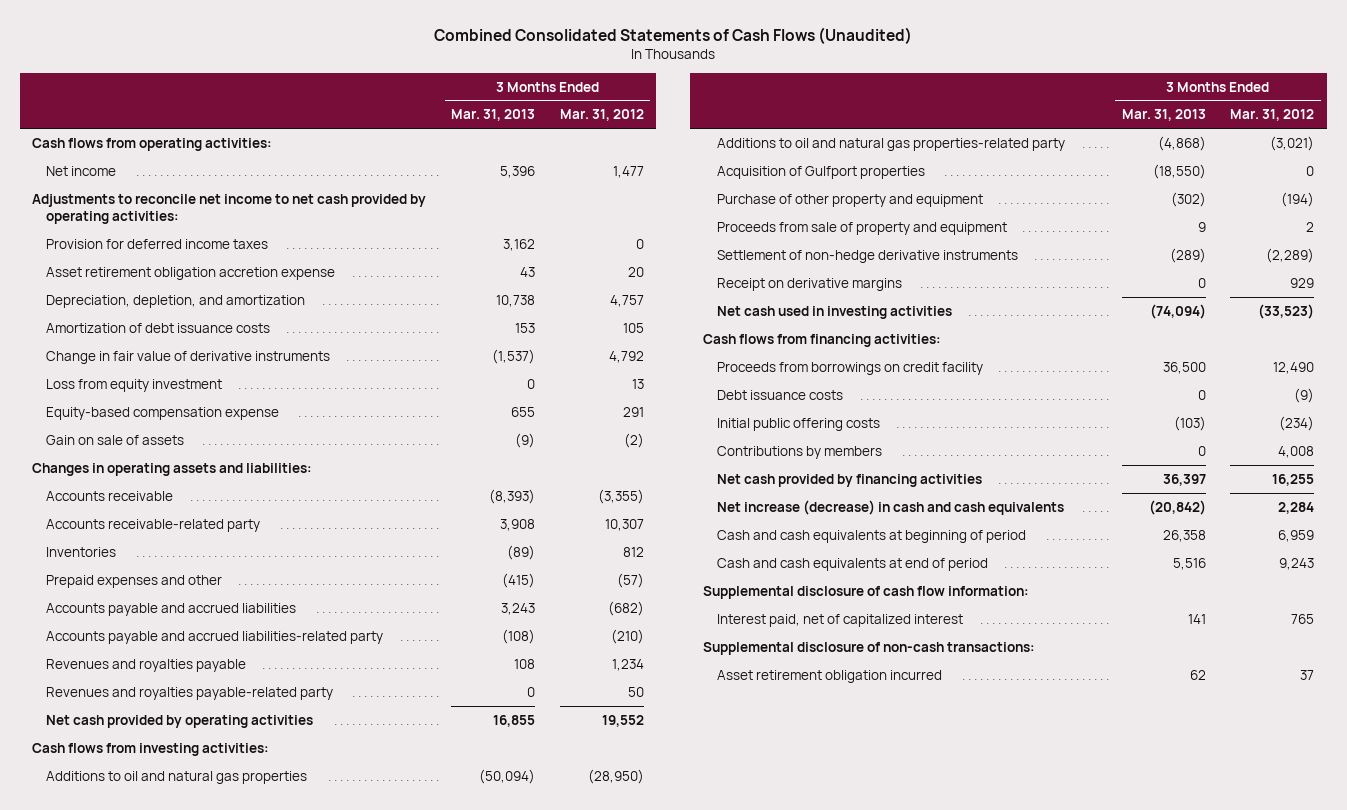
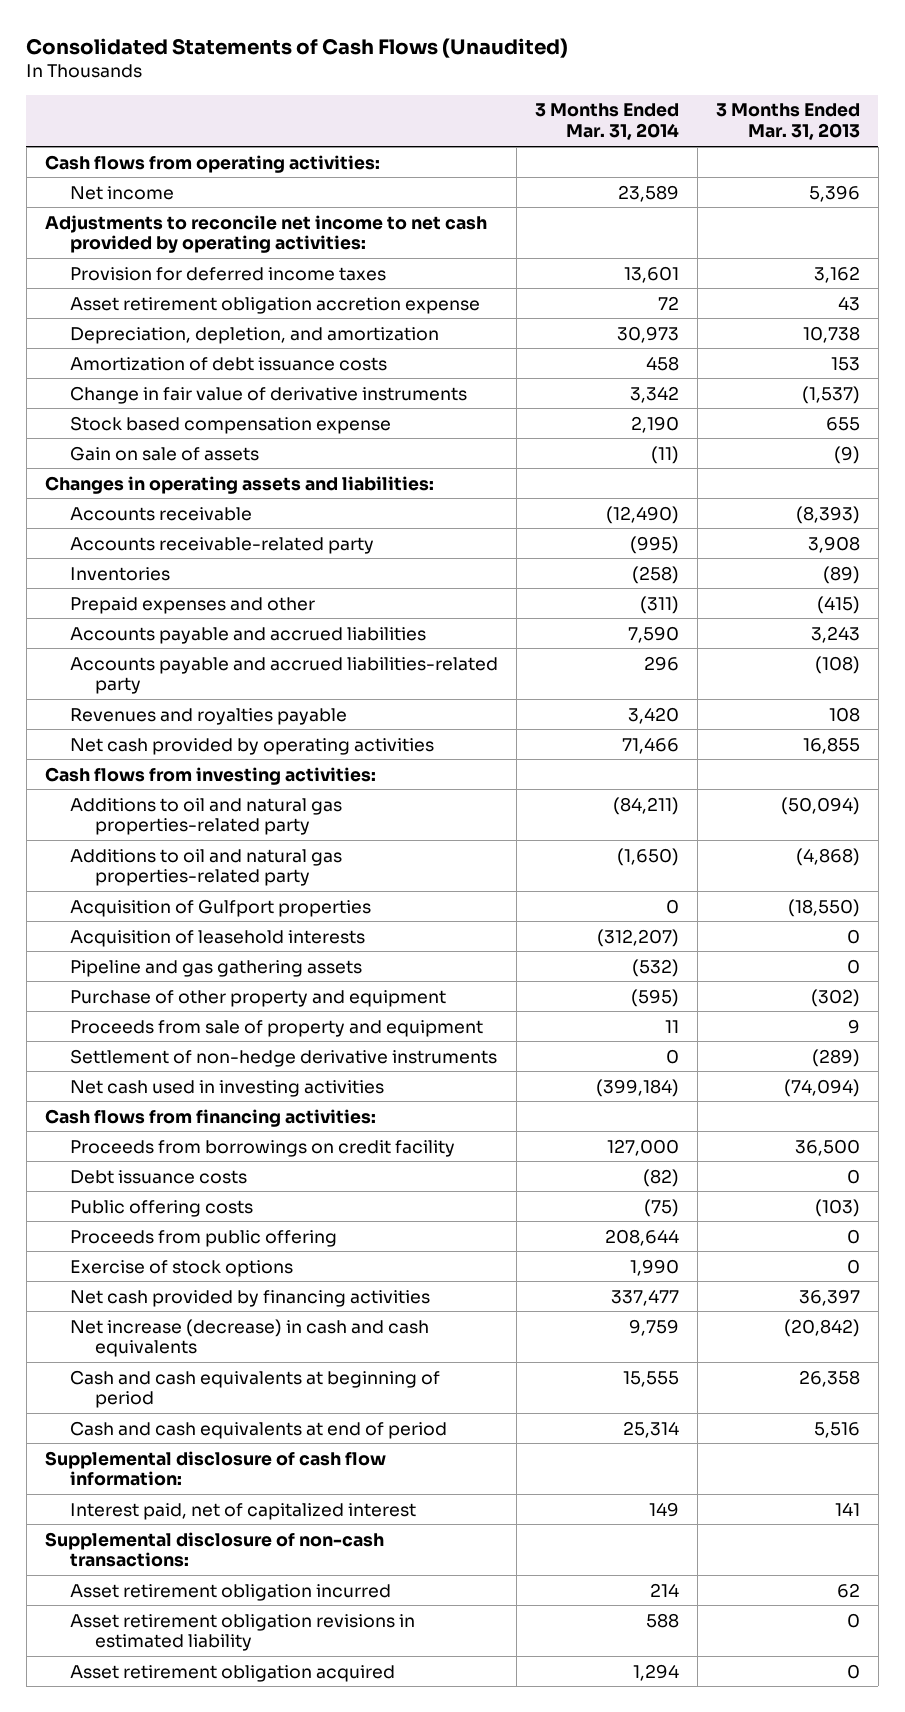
[434,26,913,44] Combined Consolidated Statements of Cash Flows (Unaudited) -> [26,37,569,58] Consolidated Statements of Cash Flows (Unaudited)
[559,109,644,122] Mar. 31, 2012 -> none
none -> [534,103,679,141] 3 Months Ended Mar. 31, 2014
[46,378,223,392] Loss from equity investment -> none
[46,406,280,420] Equity-based compensation expense -> [69,415,391,434] Stock based compensation expense
[46,686,334,700] Revenues and royalties payable-related party -> none
[46,770,308,784] Additions to oil and natural gas properties -> [69,797,342,836] Additions to oil and natural gas properties-related party
none -> [69,929,365,947] Acquisition of leasehold interests
none -> [69,959,362,977] Pipeline and gas gathering assets
[716,277,902,291] Receipt on derivative margins -> none
[716,445,882,459] Contributions by members -> none
[716,417,880,431] Initial public offering costs -> [69,1199,253,1217] Public offering costs
none -> [69,1229,337,1247] Proceeds from public offering
none -> [69,1259,293,1277] Exercise of stock options
none -> [69,1613,415,1652] Asset retirement obligation revisions in estimated liability
none -> [69,1664,395,1682] Asset retirement obligation acquired

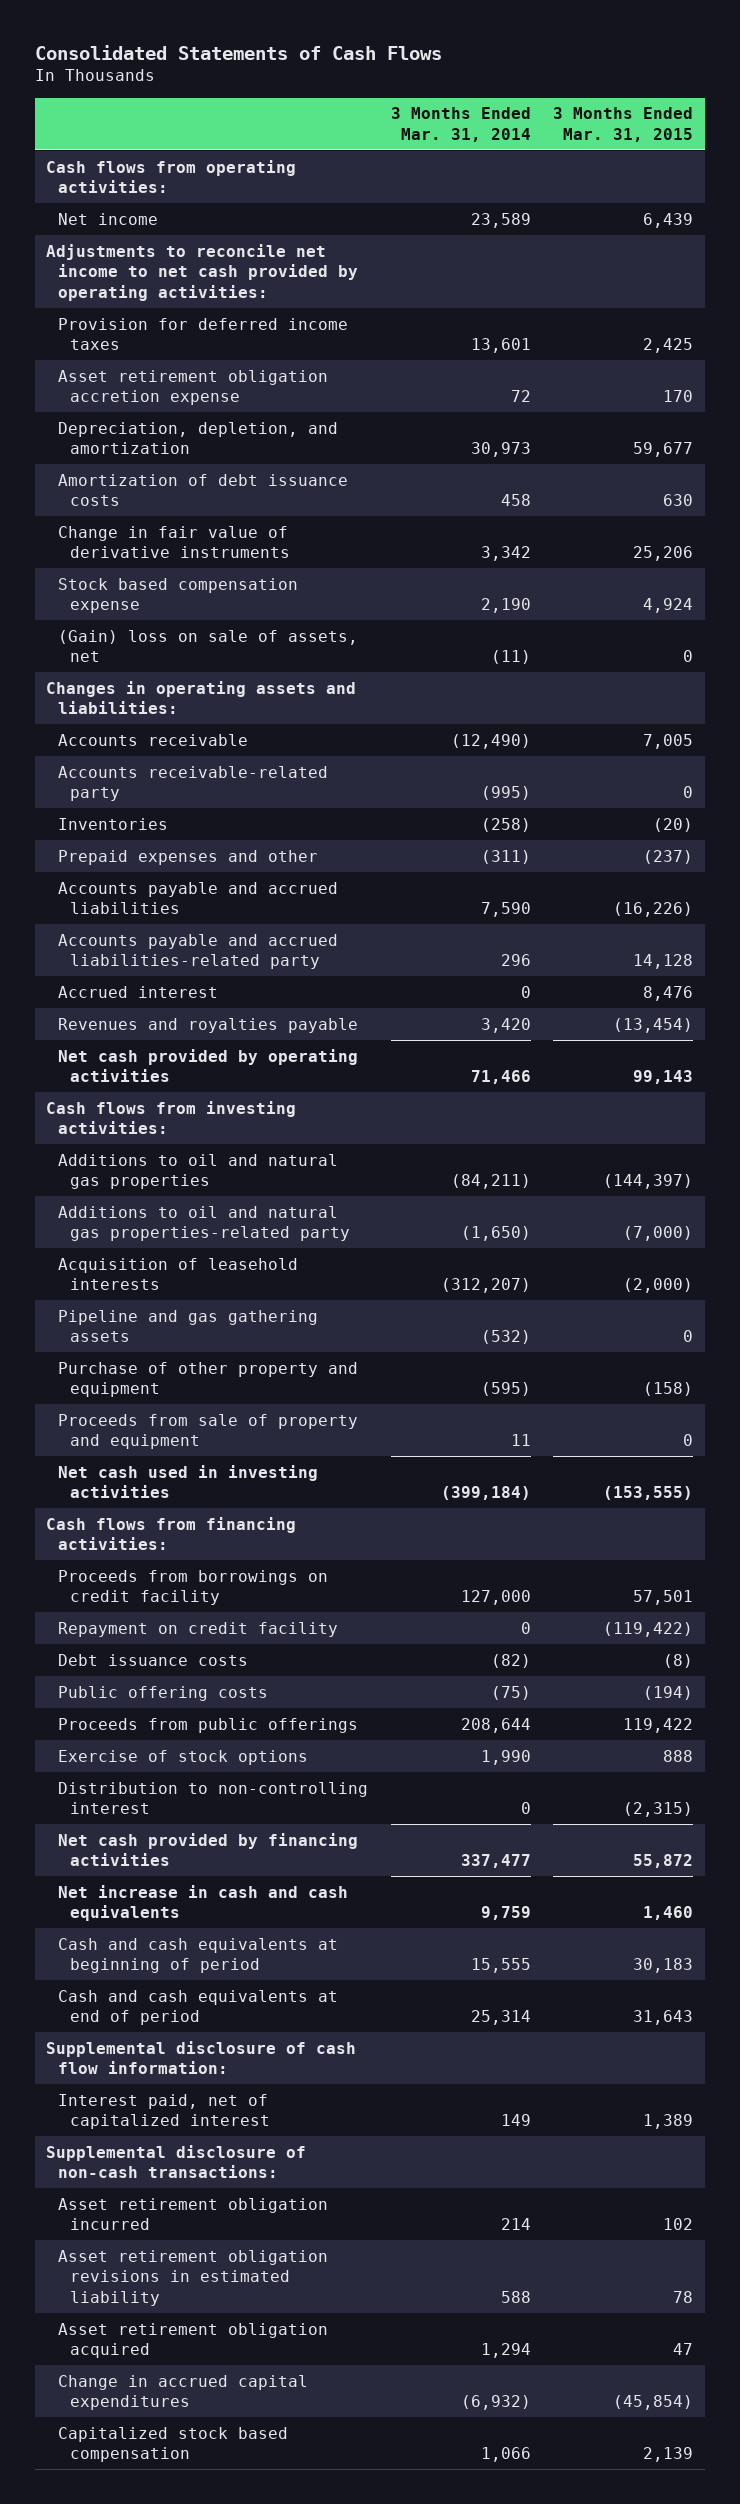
[26,37,569,58] Consolidated Statements of Cash Flows (Unaudited) -> [34,44,442,60] Consolidated Statements of Cash Flows
[715,103,860,141] 3 Months Ended Mar. 31, 2013 -> none
none -> [553,107,694,142] 3 Months Ended Mar. 31, 2015
[69,445,259,461] Gain on sale of assets -> [57,629,358,663] (Gain) loss on sale of assets, net
none -> [57,985,218,998] Accrued interest
[69,797,342,836] Additions to oil and natural gas properties-related party -> [57,1153,338,1190] Additions to oil and natural gas properties
[69,898,371,917] Acquisition of Gulfport properties -> none
[69,1048,497,1067] Settlement of non-hedge derivative instruments -> none
none -> [57,1621,338,1637] Repayment on credit facility
[69,1229,337,1247] Proceeds from public offering -> [57,1717,358,1733] Proceeds from public offerings
none -> [57,1781,368,1815] Distribution to non-controlling interest
[69,1318,429,1358] Net increase (decrease) in cash and cash equivalents -> [57,1884,348,1922] Net increase in cash and cash equivalents
none -> [57,2374,308,2411] Change in accrued capital expenditures
none -> [57,2426,288,2463] Capitalized stock based compensation

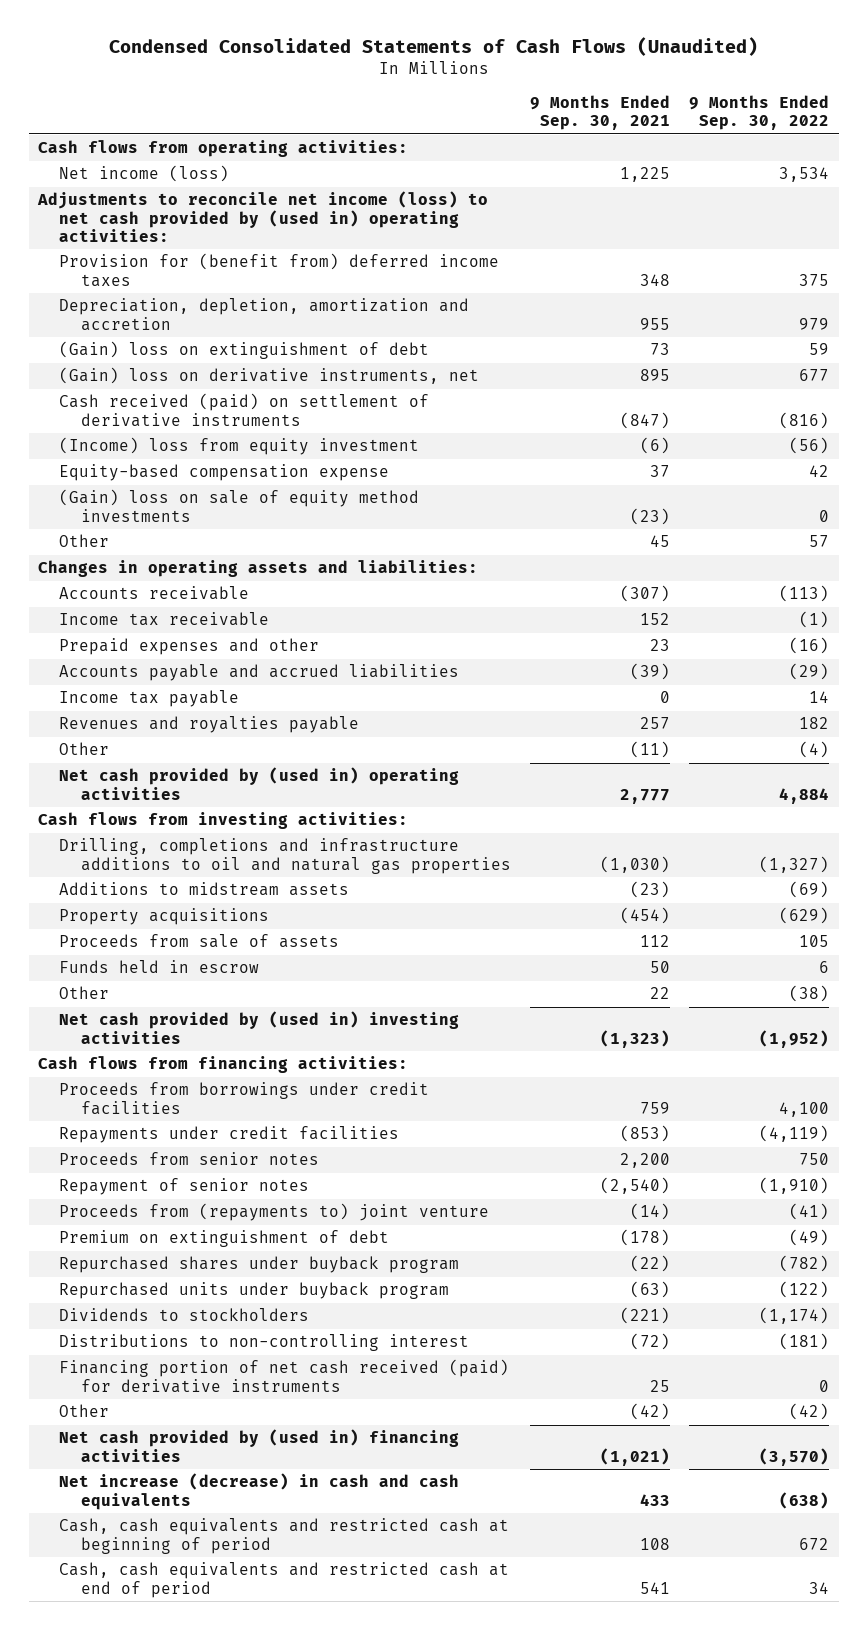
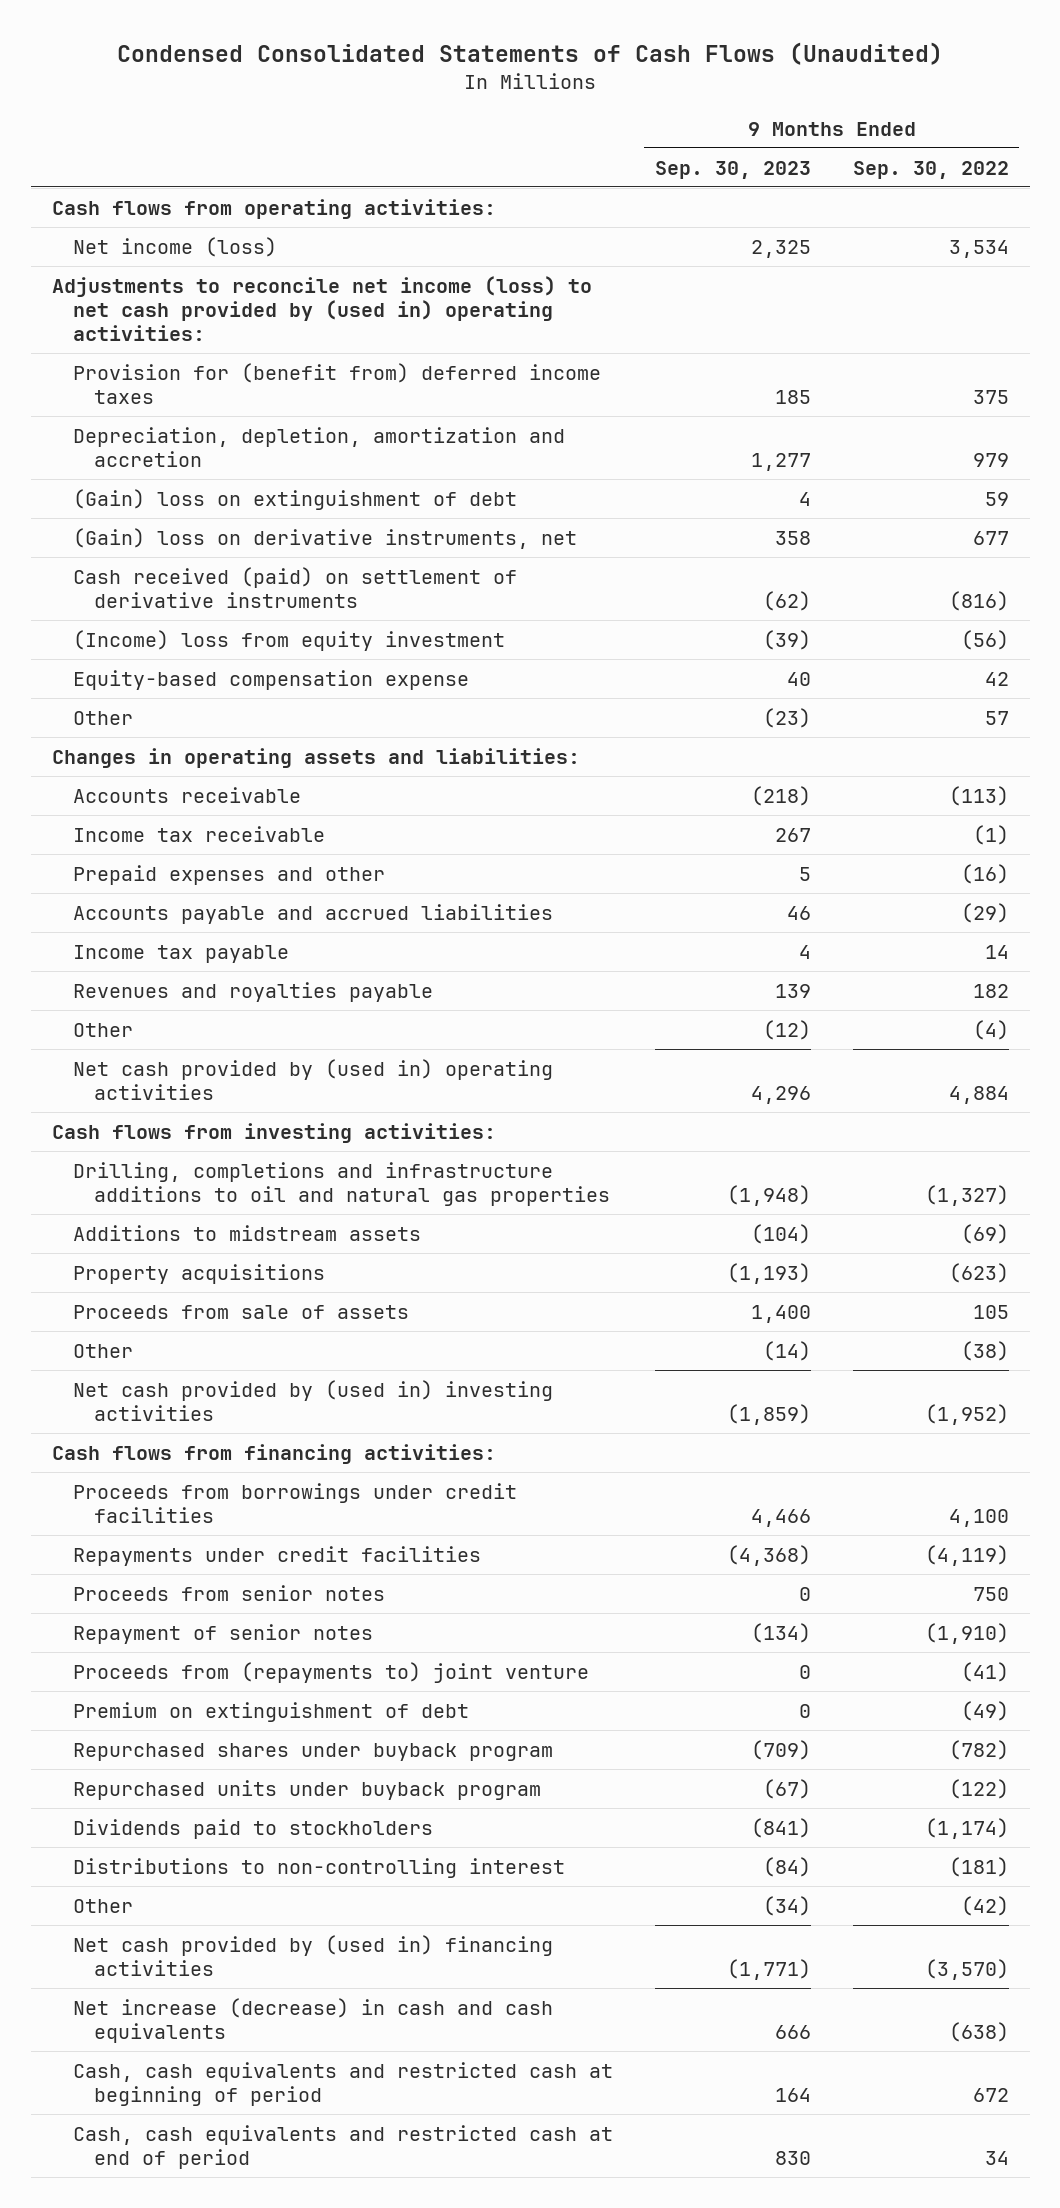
[530,95,671,131] 9 Months Ended Sep. 30, 2021 -> none
none -> [654,160,811,179] Sep. 30, 2023
[59,489,420,522] (Gain) loss on sale of equity method investments -> none
[779,907,830,925] (629) -> [948,1262,1009,1283] (623)
[59,960,260,974] Funds held in escrow -> none
[59,1308,310,1322] Dividends to stockholders -> [72,1818,433,1839] Dividends paid to stockholders
[59,1359,510,1393] Financing portion of net cash received (paid) for derivative instruments -> none

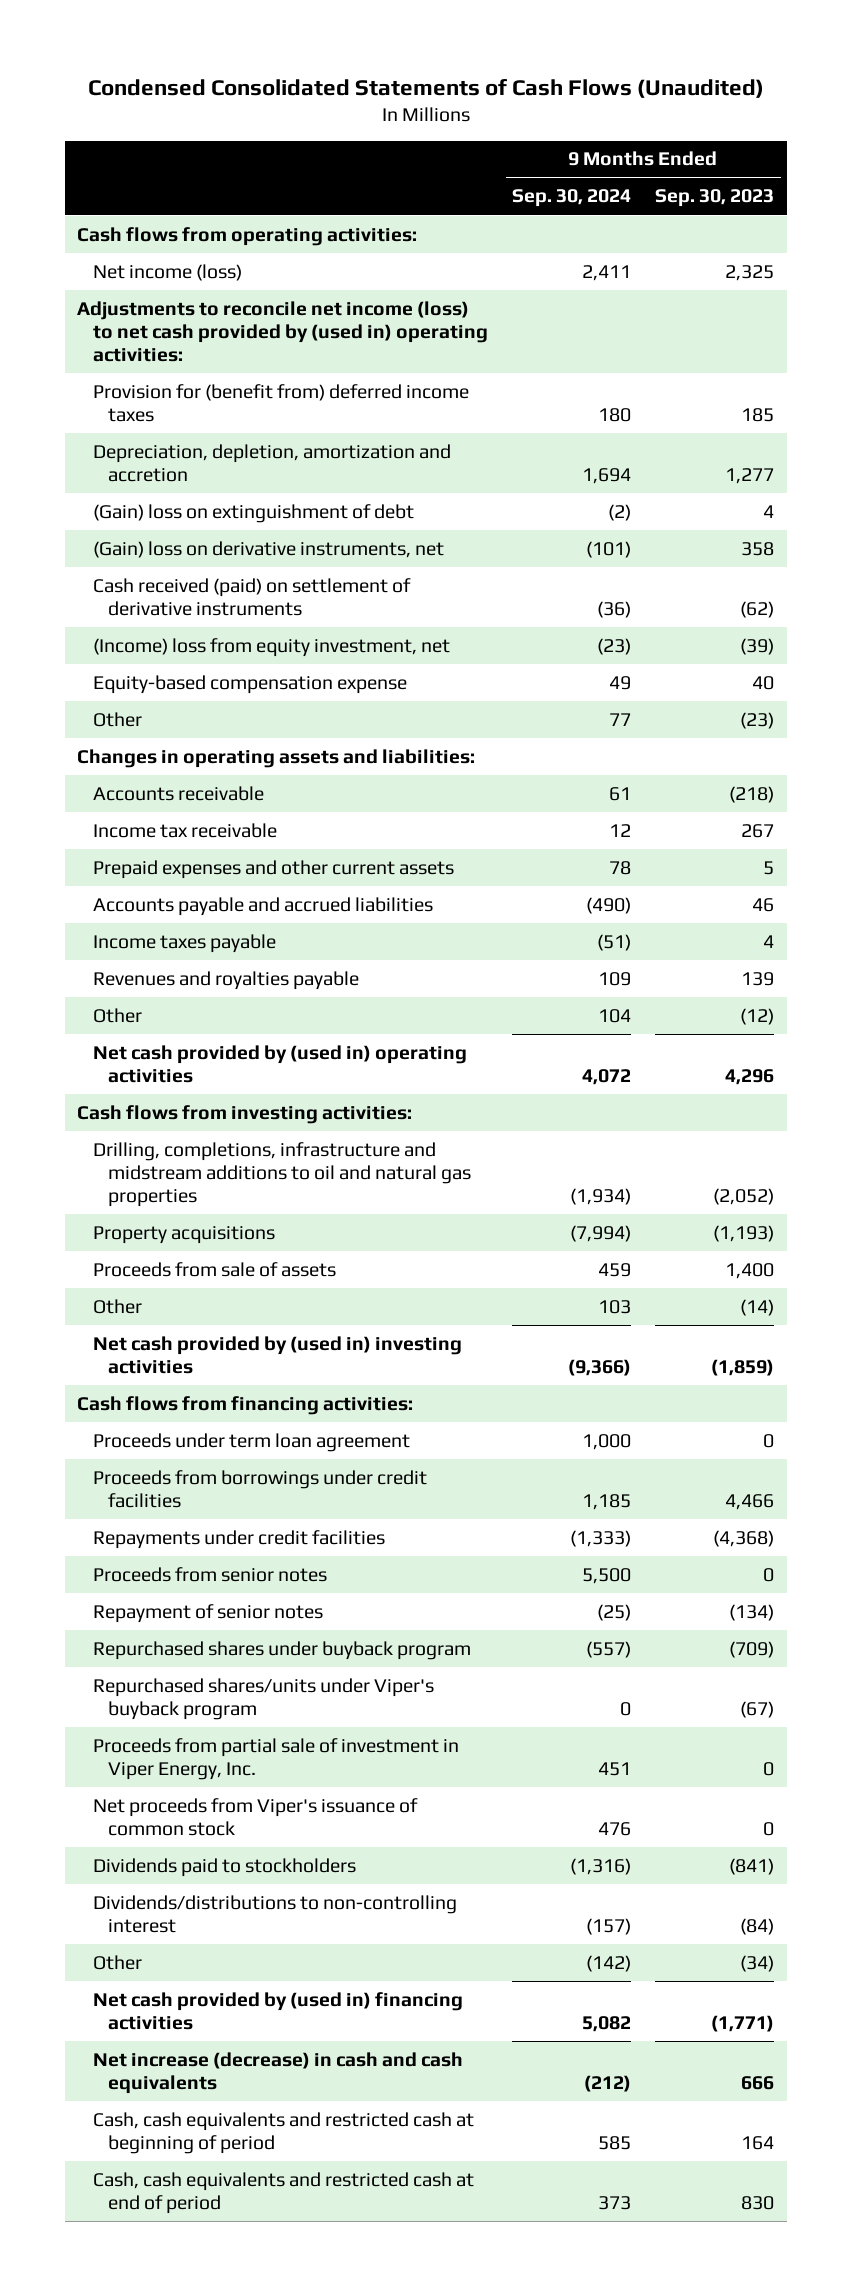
[852,160,1009,179] Sep. 30, 2022 -> none
none -> [512,189,632,208] Sep. 30, 2024
[72,629,505,651] (Income) loss from equity investment -> [92,637,450,657] (Income) loss from equity investment, net
[72,864,385,885] Prepaid expenses and other -> [92,859,454,879] Prepaid expenses and other current assets
[72,944,289,963] Income tax payable -> [92,933,276,953] Income taxes payable
[72,1224,421,1241] Additions to midstream assets -> none
[72,1161,611,1206] Drilling, completions and infrastructure additions to oil and natural gas properties -> [92,1141,472,1207] Drilling, completions, infrastructure and midstream additions to oil and natural gas properties
[726,1184,811,1206] (1,948) -> [713,1187,775,1205] (2,052)
none -> [92,1432,410,1452] Proceeds under term loan agreement
[72,1661,589,1683] Proceeds from (repayments to) joint venture -> none
[72,1701,469,1722] Premium on extinguishment of debt -> none
[72,1779,541,1800] Repurchased units under buyback program -> [92,1677,434,1720] Repurchased shares/units under Viper's buyback program
none -> [92,1737,459,1780] Proceeds from partial sale of investment in Viper Energy, Inc.
none -> [92,1797,418,1836] Net proceeds from Viper's issuance of common stock
[72,1857,565,1878] Distributions to non-controlling interest -> [92,1894,457,1933] Dividends/distributions to non-controlling interest

